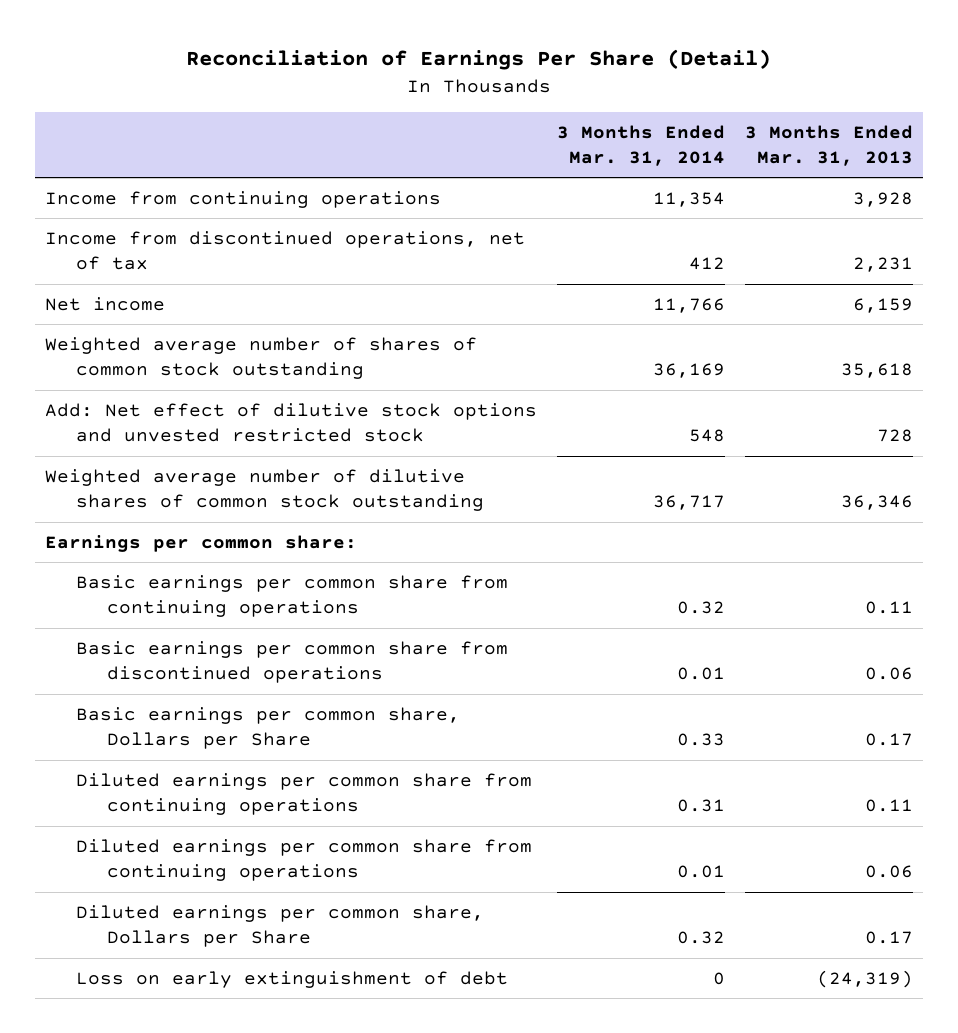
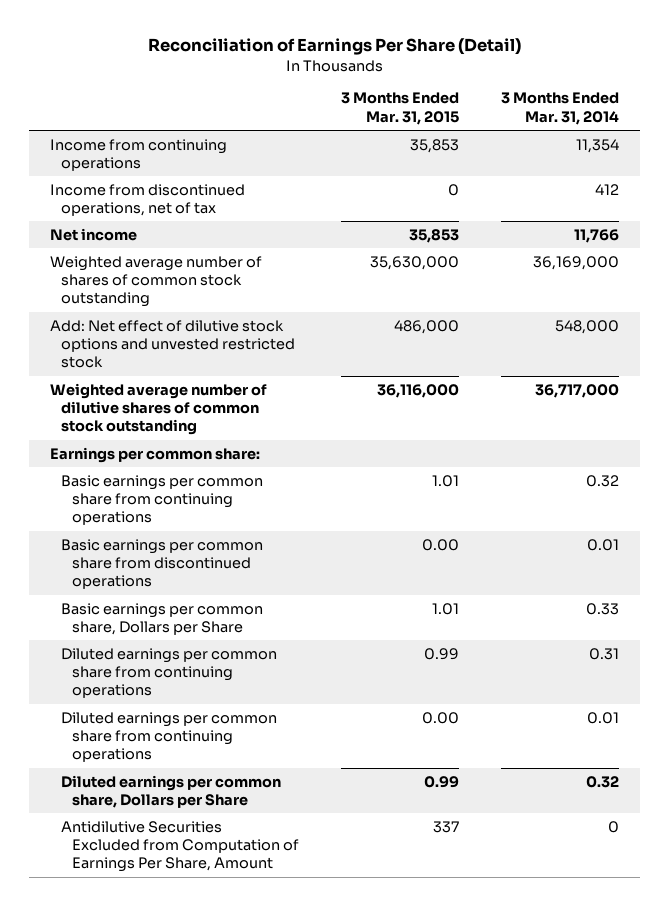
[744,124,913,166] 3 Months Ended Mar. 31, 2013 -> none
none -> [340,92,459,125] 3 Months Ended Mar. 31, 2015
[652,363,725,379] 36,169 -> [533,255,620,270] 36,169,000
[688,429,725,443] 548 -> [555,319,620,334] 548,000
[652,495,725,511] 36,717 -> [535,383,620,398] 36,717,000
[76,971,509,989] Loss on early extinguishment of debt -> none
none -> [61,820,299,873] Antidilutive Securities Excluded from Computation of Earnings Per Share, Amount

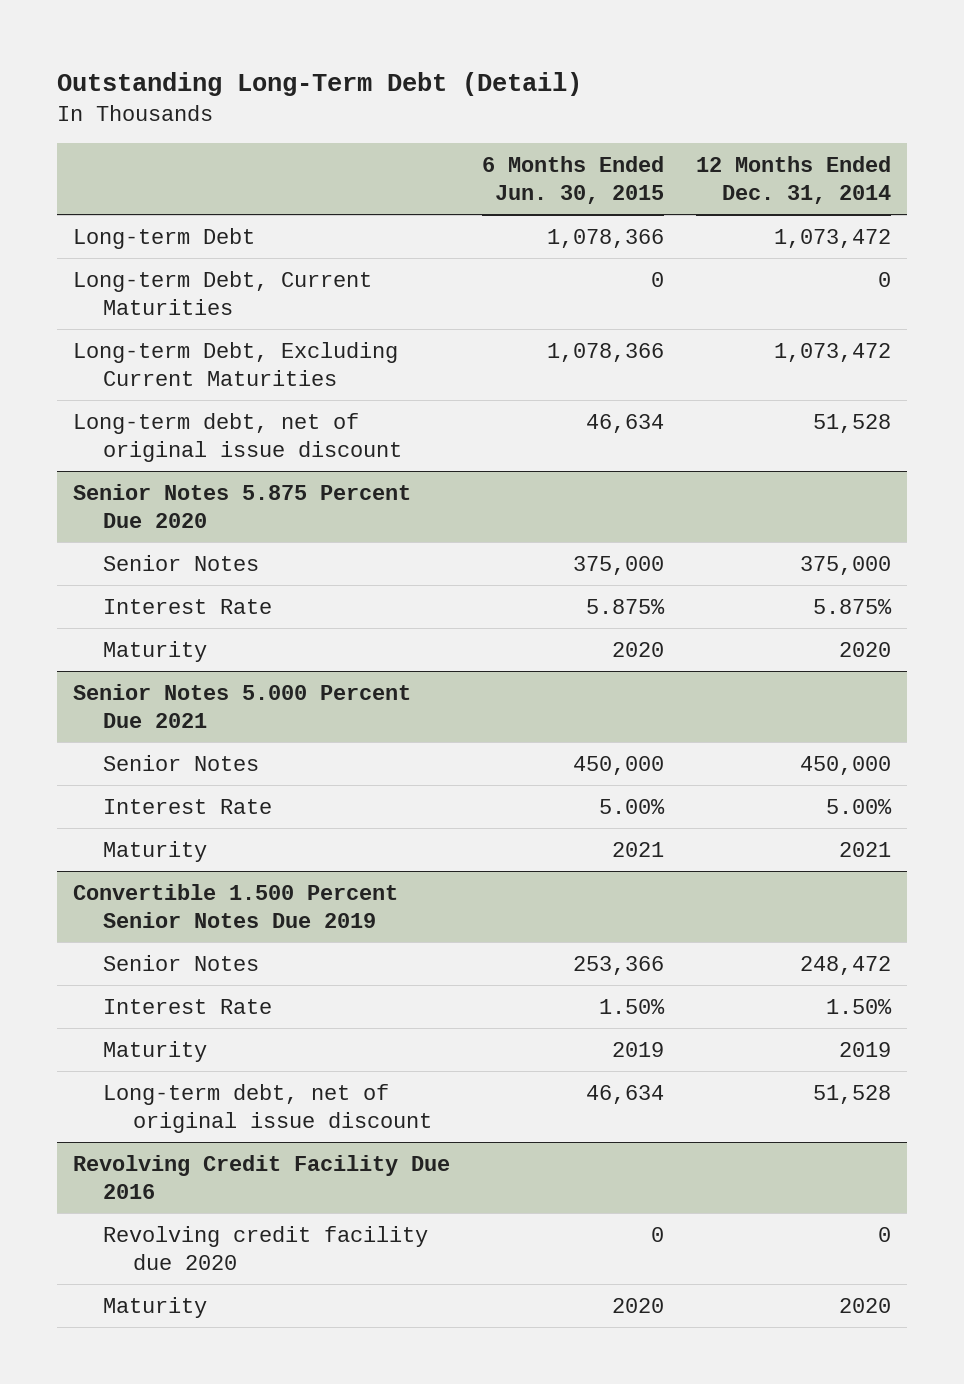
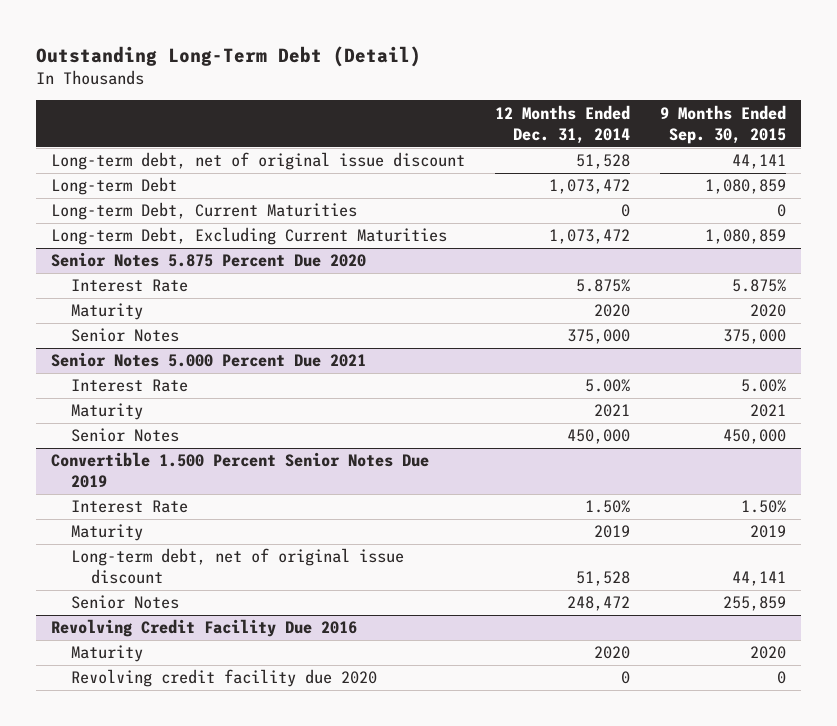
[481,156,664,205] 6 Months Ended Jun. 30, 2015 -> none
none -> [659,104,786,144] 9 Months Ended Sep. 30, 2015
[73,412,403,462] Long-term debt, net of original issue discount -> [51,152,466,171] Long-term debt, net of original issue discount
[103,554,260,571] Senior Notes -> [70,328,179,343] Senior Notes
[103,754,260,771] Senior Notes -> [70,428,179,443] Senior Notes
[103,954,260,971] Senior Notes -> [70,595,179,610] Senior Notes
[103,1225,429,1270] Revolving credit facility due 2020 -> [70,669,377,688] Revolving credit facility due 2020

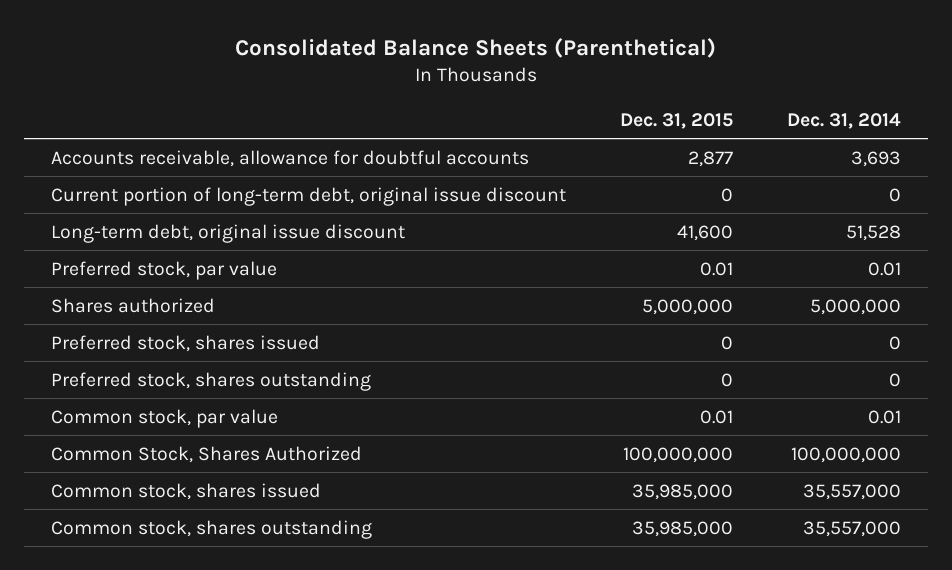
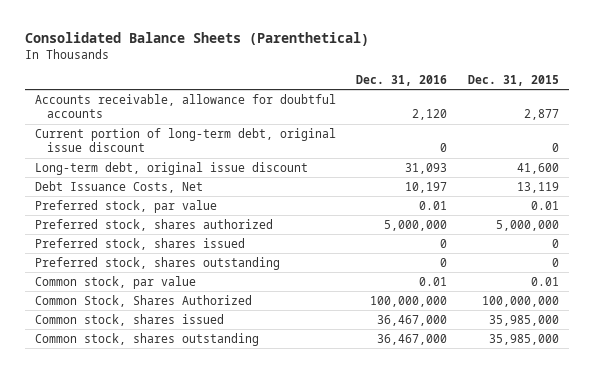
[786,112,901,129] Dec. 31, 2014 -> none
none -> [356,74,448,86] Dec. 31, 2016
none -> [34,180,203,193] Debt Issuance Costs, Net
[51,297,216,313] Shares authorized -> [34,218,273,231] Preferred stock, shares authorized

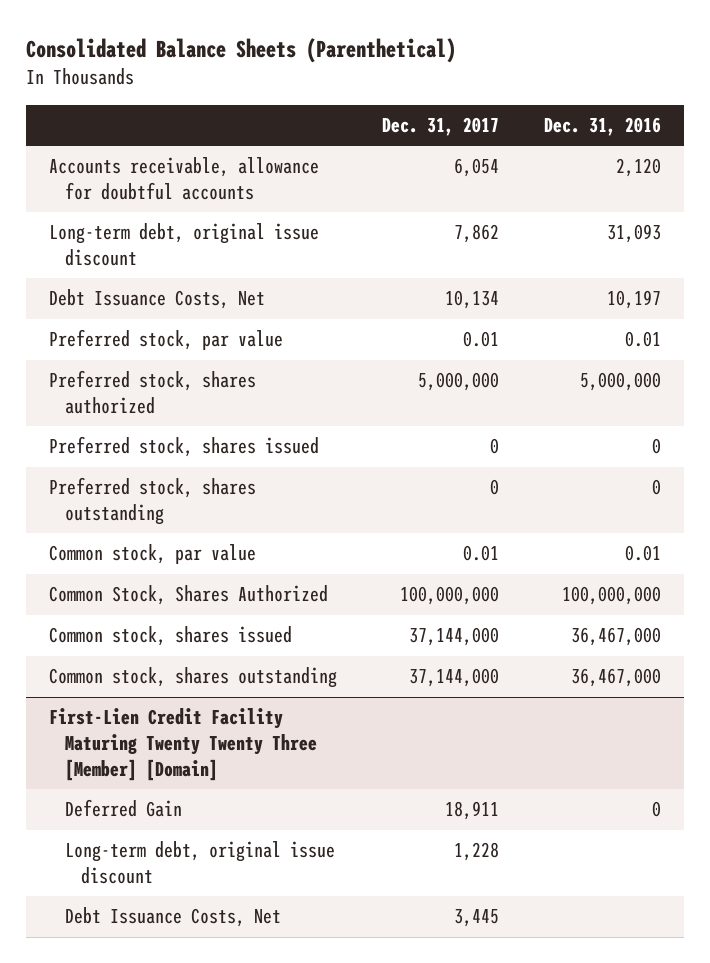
[467,74,559,86] Dec. 31, 2015 -> none
none -> [382,116,500,136] Dec. 31, 2017
[34,127,336,153] Current portion of long-term debt, original issue discount -> none
none -> [48,708,317,782] First-Lien Credit Facility Maturing Twenty Twenty Three [Member] [Domain]
none -> [64,799,182,818] Deferred Gain
none -> [64,841,335,885] Long-term debt, original issue discount
none -> [64,907,281,928] Debt Issuance Costs, Net

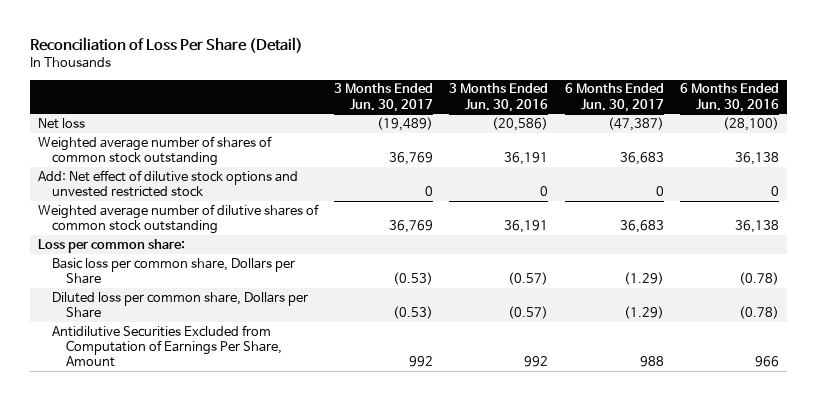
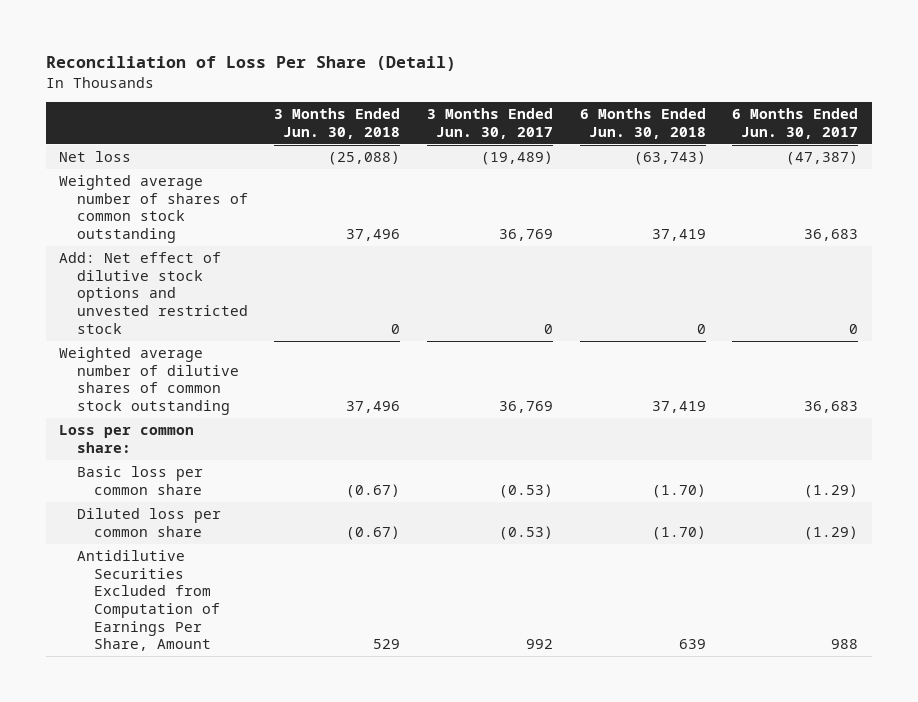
[449,83,549,112] 3 Months Ended Jun. 30, 2016 -> none
[679,83,779,112] 6 Months Ended Jun. 30, 2016 -> none
none -> [274,108,401,139] 3 Months Ended Jun. 30, 2018
none -> [579,108,706,139] 6 Months Ended Jun. 30, 2018
[52,257,296,285] Basic loss per common share, Dollars per Share -> [76,466,203,495] Basic loss per common share
[52,291,309,319] Diluted loss per common share, Dollars per Share -> [76,508,221,537] Diluted loss per common share

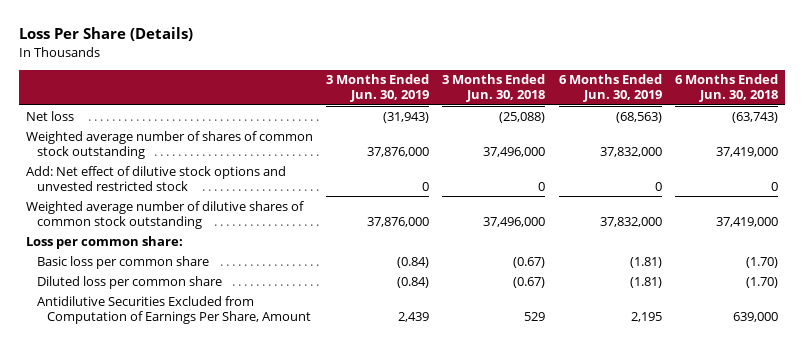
[46,56,457,72] Reconciliation of Loss Per Share (Detail) -> [18,27,193,42] Loss Per Share (Details)
[427,108,554,139] 3 Months Ended Jun. 30, 2017 -> none
[732,108,859,139] 6 Months Ended Jun. 30, 2017 -> none
none -> [326,74,430,103] 3 Months Ended Jun. 30, 2019
none -> [558,74,662,103] 6 Months Ended Jun. 30, 2019
[346,229,401,242] 37,496 -> [483,146,546,157] 37,496,000
[651,229,706,242] 37,419 -> [716,146,779,157] 37,419,000
[346,401,401,414] 37,496 -> [483,216,546,227] 37,496,000
[651,401,706,414] 37,419 -> [716,216,779,227] 37,419,000
[678,639,706,650] 639 -> [733,311,779,322] 639,000

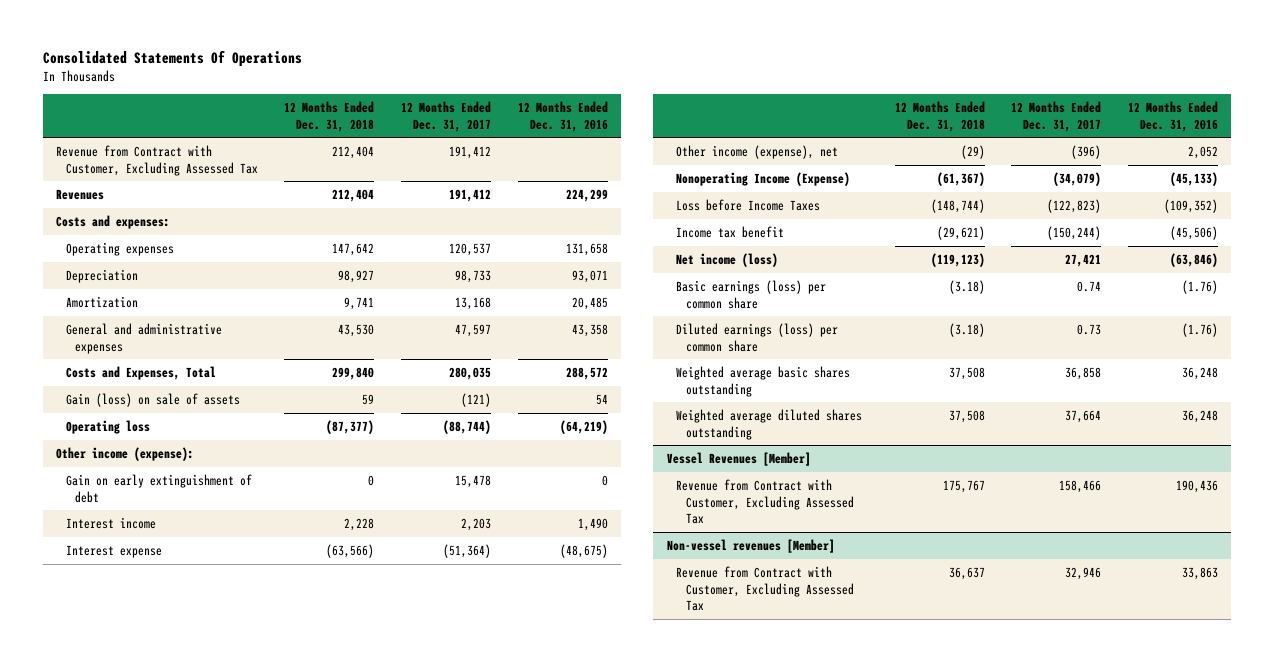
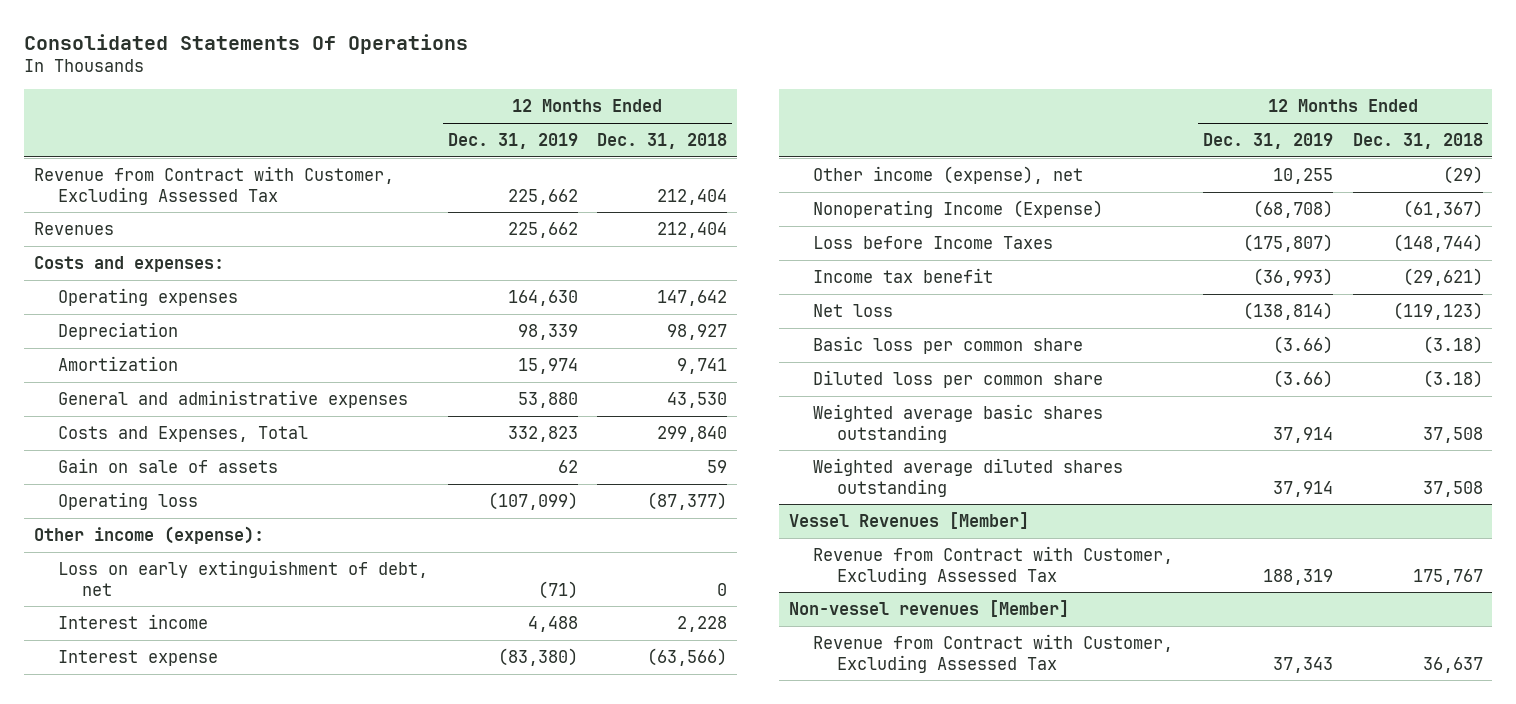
[400,100,491,132] 12 Months Ended Dec. 31, 2017 -> none
[517,100,608,132] 12 Months Ended Dec. 31, 2016 -> none
none -> [447,133,578,150] Dec. 31, 2019
[65,392,240,407] Gain (loss) on sale of assets -> [57,458,278,474] Gain on sale of assets
[65,473,252,503] Gain on early extinguishment of debt -> [57,560,428,596] Loss on early extinguishment of debt, net
[676,252,779,267] Net income (loss) -> [813,304,894,318] Net loss
[676,279,827,309] Basic earnings (loss) per common share -> [813,336,1084,355] Basic loss per common share
[676,322,839,352] Diluted earnings (loss) per common share -> [813,370,1104,389] Diluted loss per common share

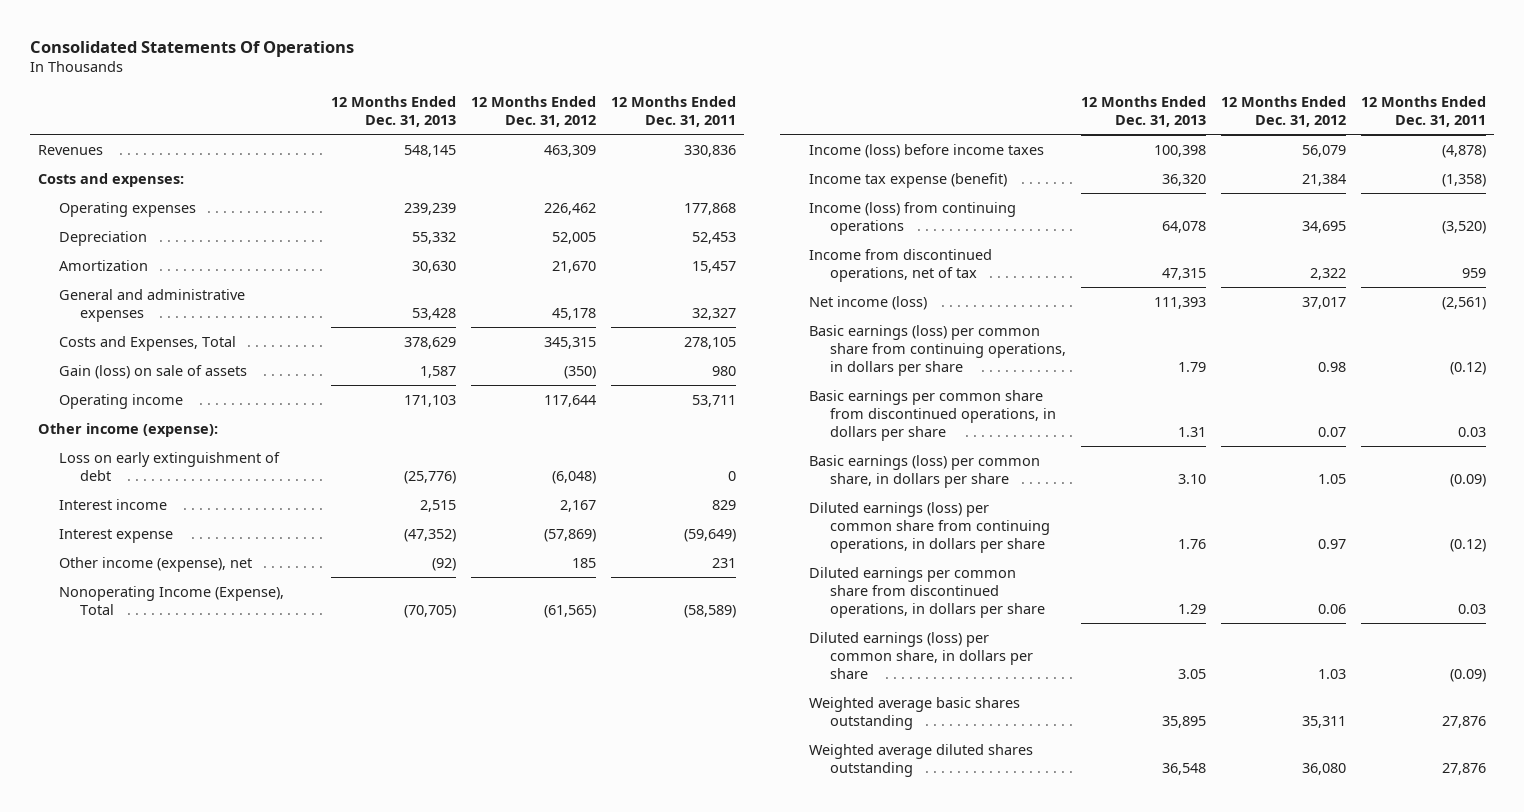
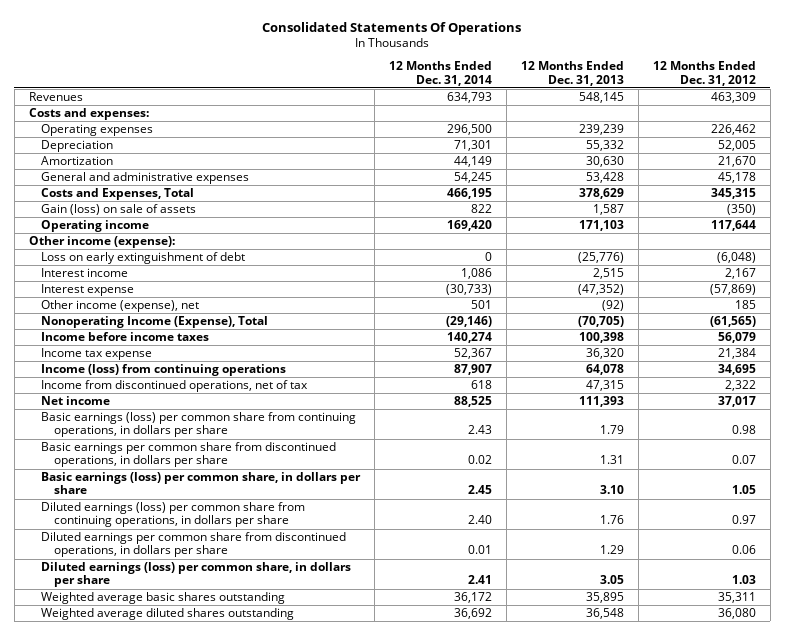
[611,95,737,127] 12 Months Ended Dec. 31, 2011 -> none
none -> [389,61,493,86] 12 Months Ended Dec. 31, 2014
[808,143,1044,158] Income (loss) before income taxes -> [41,332,210,342] Income before income taxes
[808,172,1007,188] Income tax expense (benefit) -> [41,348,153,361] Income tax expense
[808,295,927,310] Net income (loss) -> [41,396,111,406] Net income

